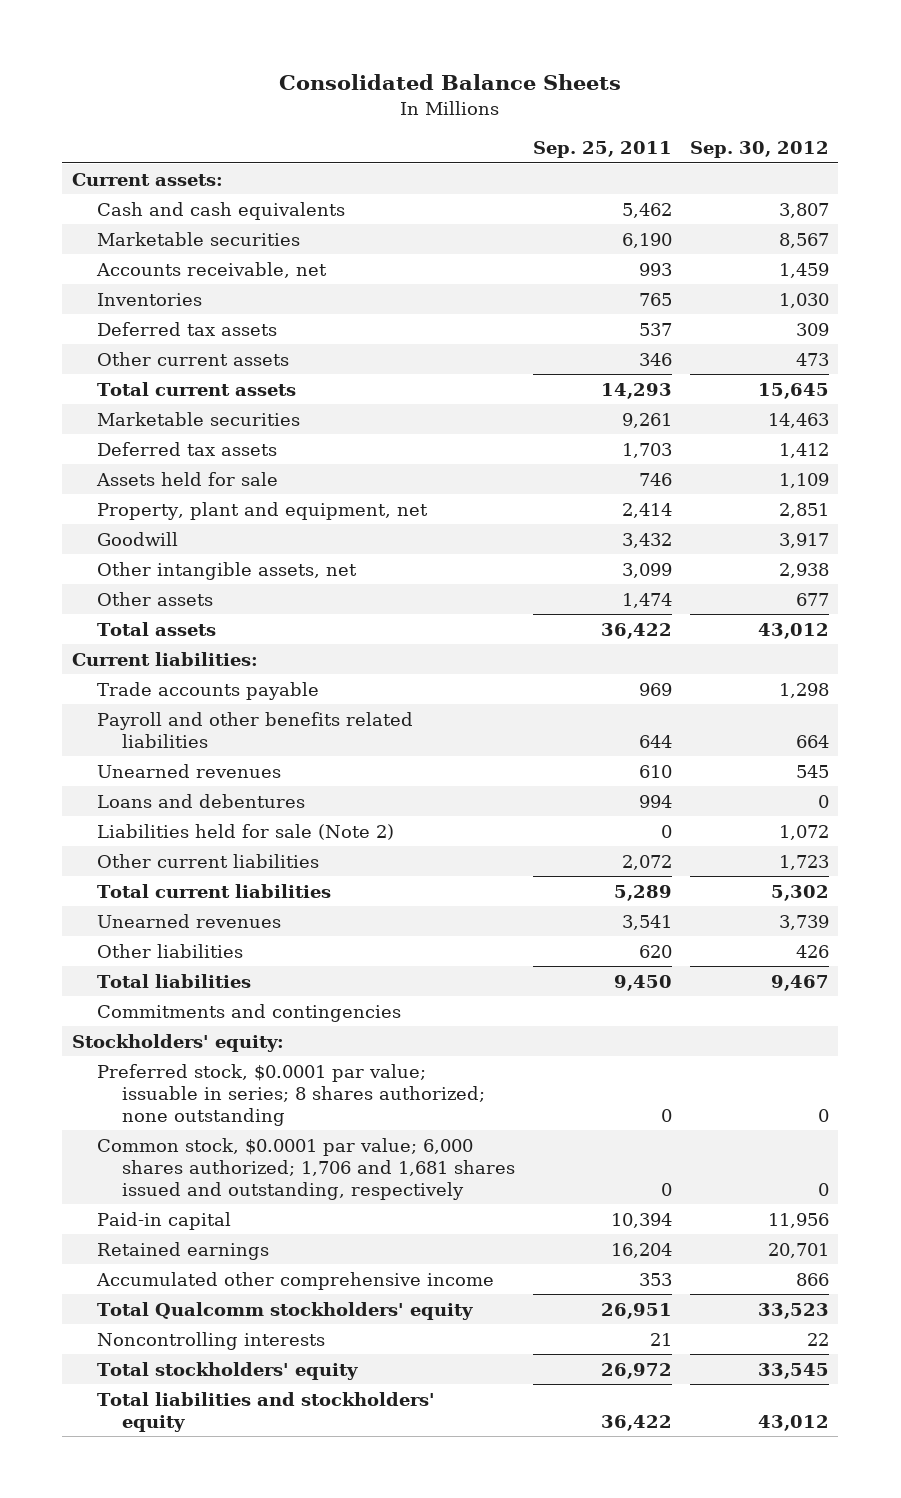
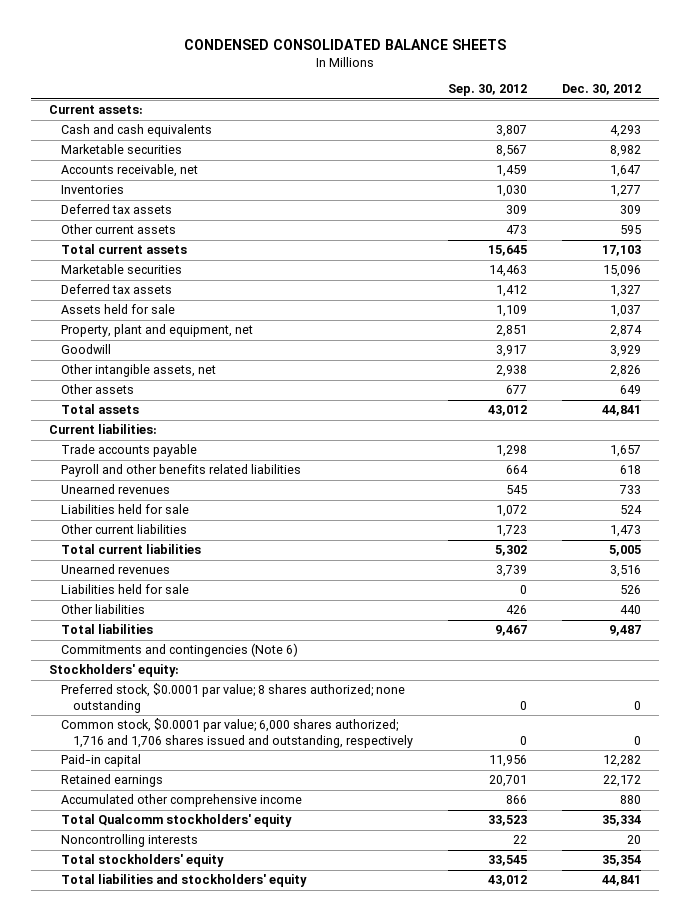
[279,74,622,91] Consolidated Balance Sheets -> [184,39,507,51] CONDENSED CONSOLIDATED BALANCE SHEETS
[532,141,672,159] Sep. 25, 2011 -> none
none -> [562,84,642,96] Dec. 30, 2012
[96,793,305,808] Loans and debentures -> none
[96,823,394,840] Liabilities held for sale (Note 2) -> [60,504,189,515] Liabilities held for sale
none -> [60,584,189,595] Liabilities held for sale
[96,1003,401,1022] Commitments and contingencies -> [60,643,298,658] Commitments and contingencies (Note 6)
[96,1063,485,1126] Preferred stock, $0.0001 par value; issuable in series; 8 shares authorized; none outstanding -> [60,683,405,714] Preferred stock, $0.0001 par value; 8 shares authorized; none outstanding
[96,1137,515,1200] Common stock, $0.0001 par value; 6,000 shares authorized; 1,706 and 1,681 shares issued and outstanding, respectively -> [60,718,413,749] Common stock, $0.0001 par value; 6,000 shares authorized; 1,716 and 1,706 shares issued and outstanding, respectively

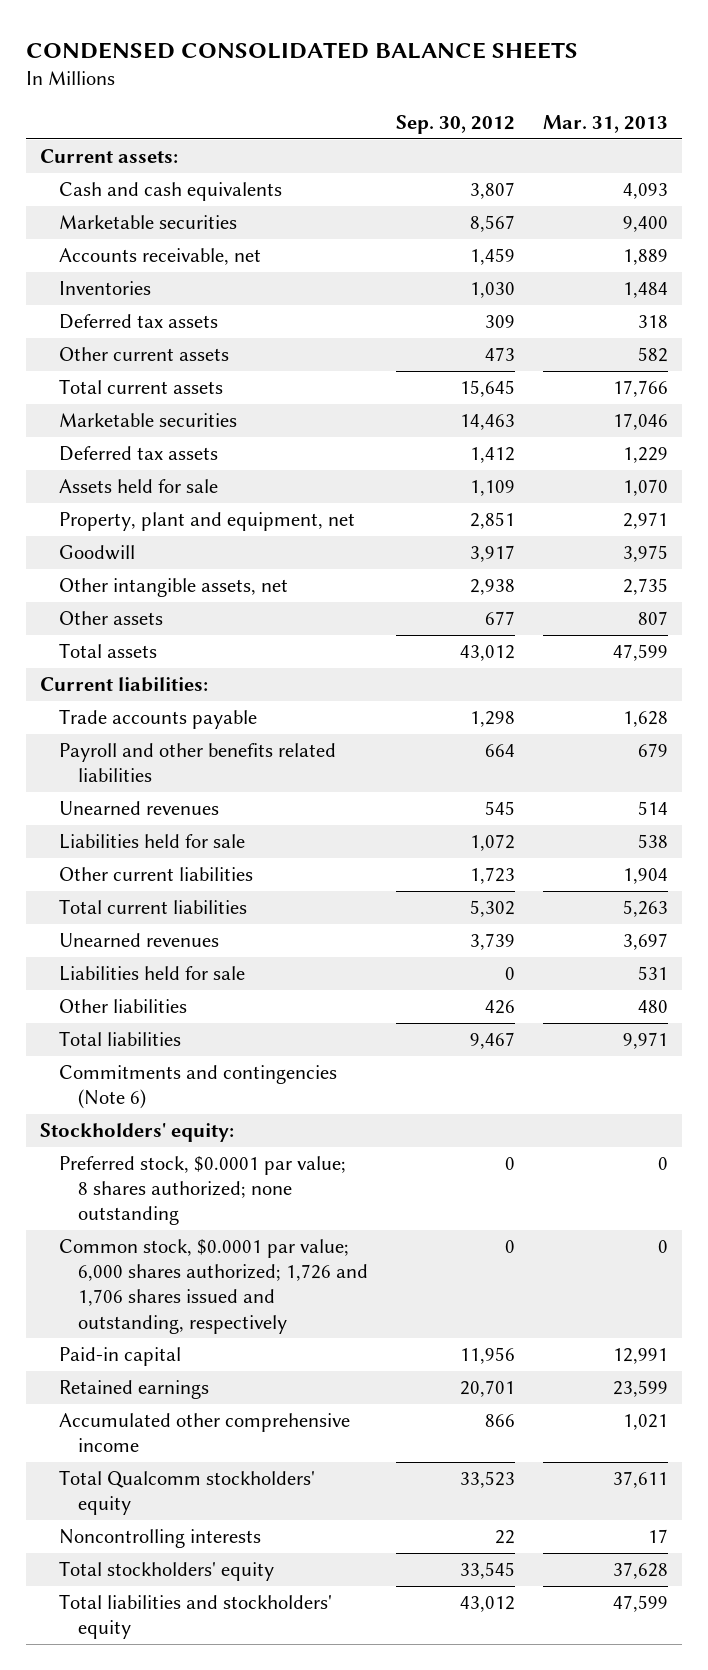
[562,84,642,96] Dec. 30, 2012 -> none
none -> [542,114,668,133] Mar. 31, 2013
[60,718,413,749] Common stock, $0.0001 par value; 6,000 shares authorized; 1,716 and 1,706 shares issued and outstanding, respectively -> [59,1239,369,1334] Common stock, $0.0001 par value; 6,000 shares authorized; 1,726 and 1,706 shares issued and outstanding, respectively

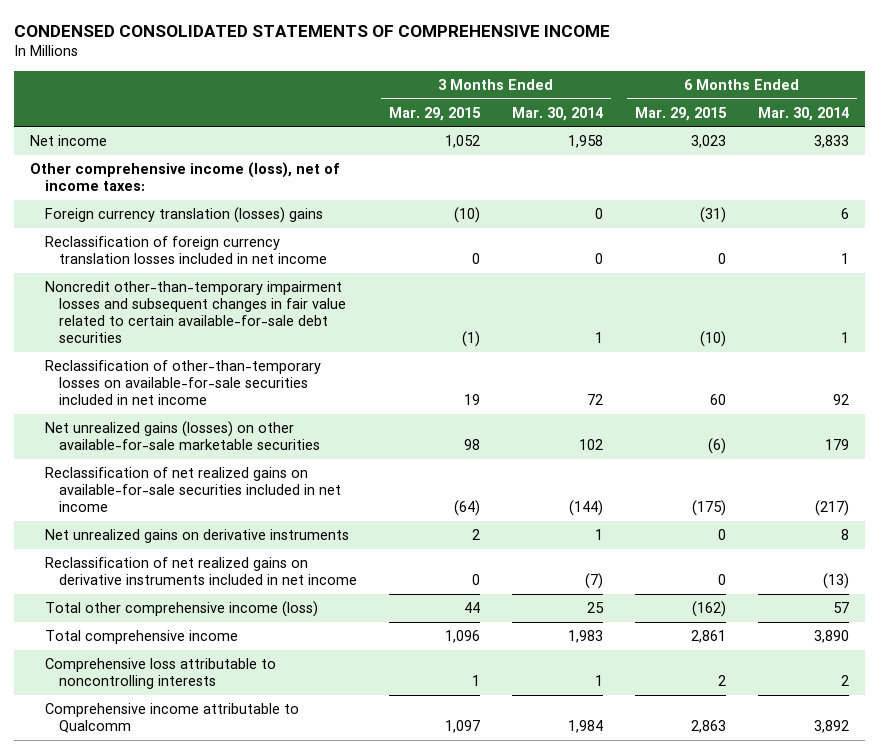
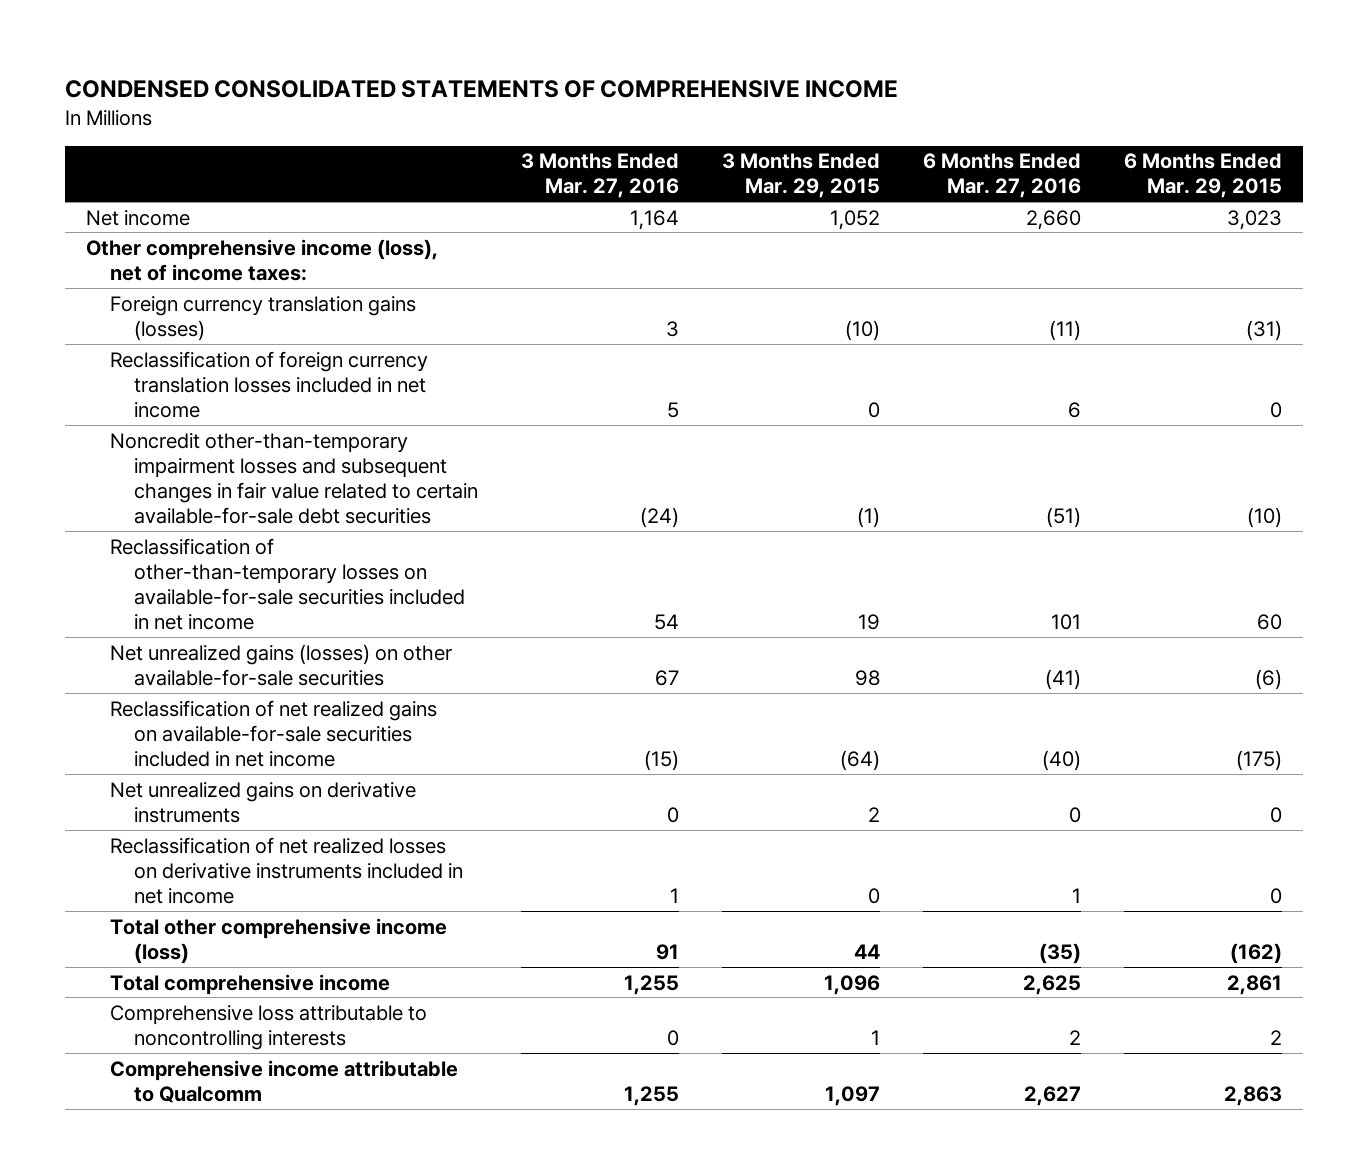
[512,106,604,121] Mar. 30, 2014 -> none
[757,106,849,121] Mar. 30, 2014 -> none
none -> [521,153,680,199] 3 Months Ended Mar. 27, 2016
none -> [922,153,1081,199] 6 Months Ended Mar. 27, 2016
[44,207,323,224] Foreign currency translation (losses) gains -> [110,295,417,341] Foreign currency translation gains (losses)
[44,421,321,451] Net unrealized gains (losses) on other available-for-sale marketable securities -> [110,643,453,686] Net unrealized gains (losses) on other available-for-sale securities
[44,557,358,586] Reclassification of net realized gains on derivative instruments included in net income -> [110,836,464,905] Reclassification of net realized losses on derivative instruments included in net income

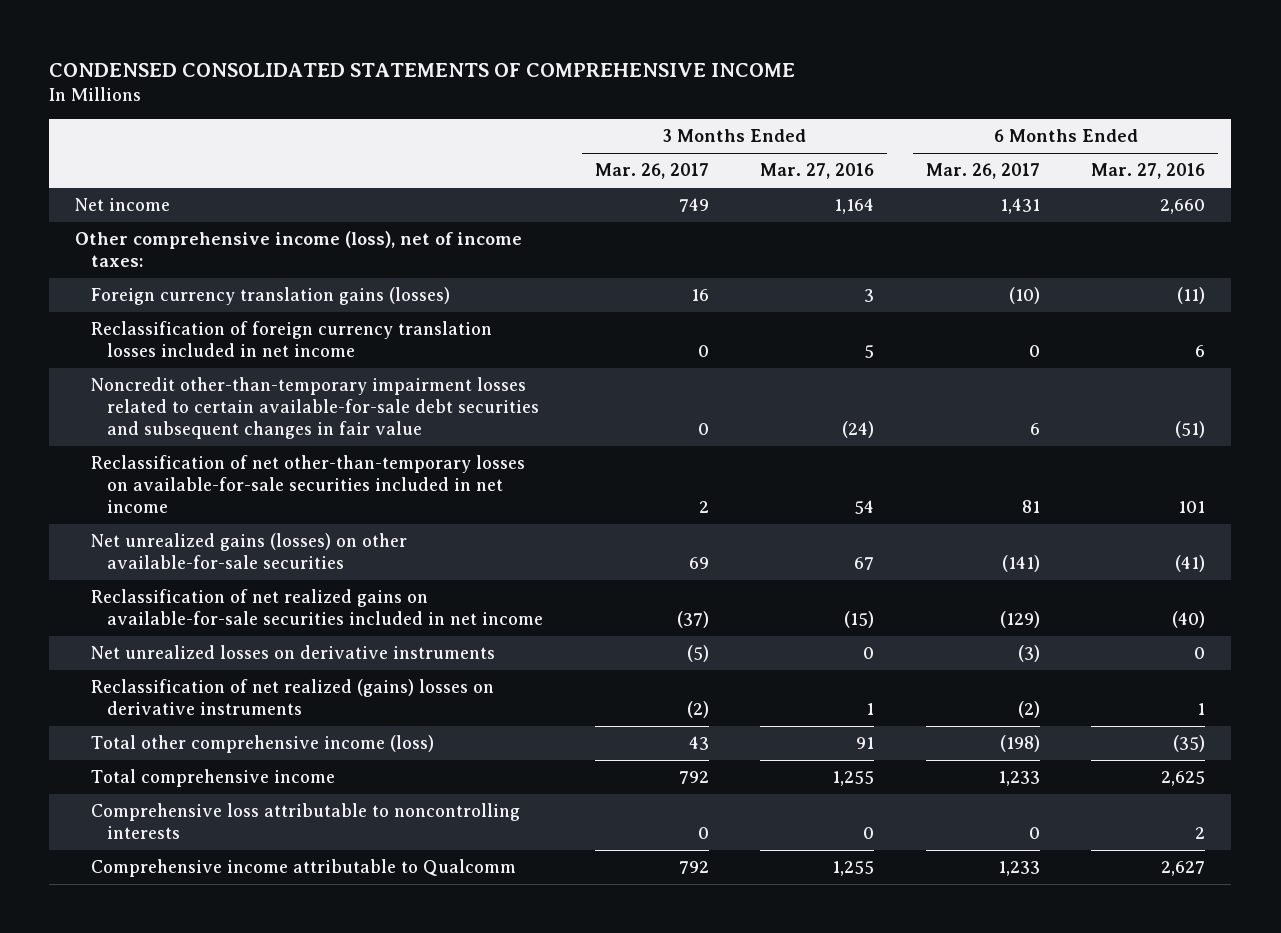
[722,153,881,199] 3 Months Ended Mar. 29, 2015 -> none
[1123,153,1282,199] 6 Months Ended Mar. 29, 2015 -> none
none -> [594,163,709,180] Mar. 26, 2017
none -> [925,163,1040,180] Mar. 26, 2017
[110,432,479,525] Noncredit other-than-temporary impairment losses and subsequent changes in fair value related to certain available-for-sale debt securities -> [91,377,540,439] Noncredit other-than-temporary impairment losses related to certain available-for-sale debt securities and subsequent changes in fair value
[110,537,466,631] Reclassification of other-than-temporary losses on available-for-sale securities included in net income -> [91,455,526,513] Reclassification of net other-than-temporary losses on available-for-sale securities included in net income
[110,781,417,823] Net unrealized gains on derivative instruments -> [91,645,496,660] Net unrealized losses on derivative instruments
[110,836,464,905] Reclassification of net realized losses on derivative instruments included in net income -> [91,679,495,716] Reclassification of net realized (gains) losses on derivative instruments

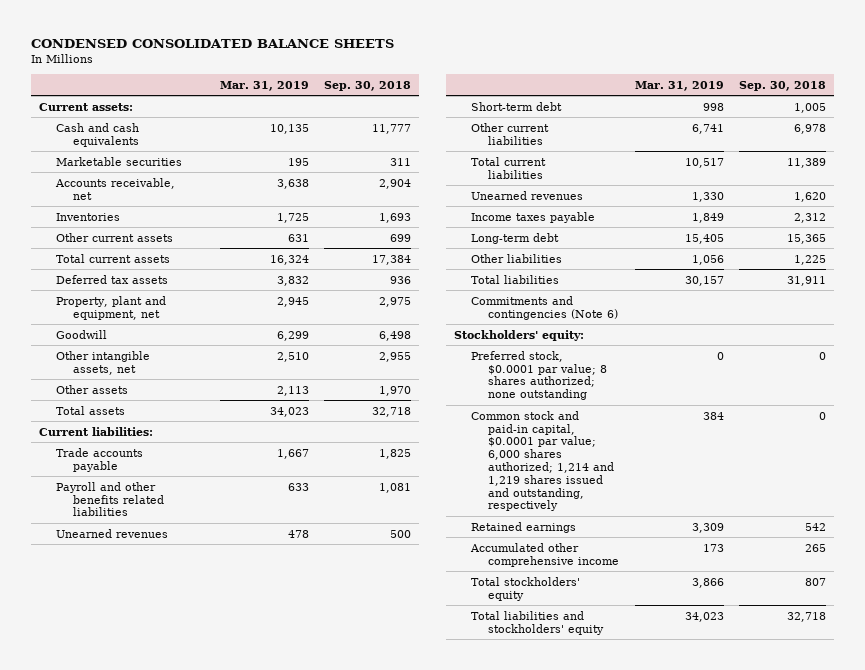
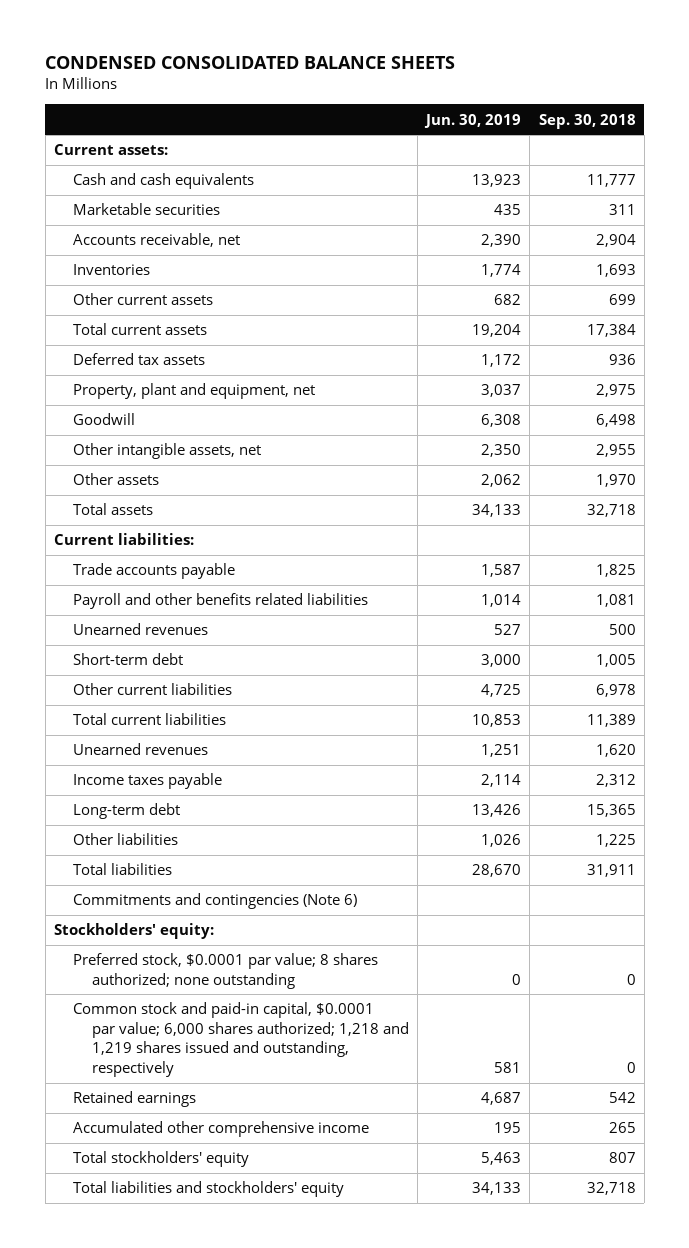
[219,80,309,91] Mar. 31, 2019 -> none
none -> [424,113,522,128] Jun. 30, 2019
[471,410,615,512] Common stock and paid-in capital, $0.0001 par value; 6,000 shares authorized; 1,214 and 1,219 shares issued and outstanding, respectively -> [72,1002,409,1077] Common stock and paid-in capital, $0.0001 par value; 6,000 shares authorized; 1,218 and 1,219 shares issued and outstanding, respectively

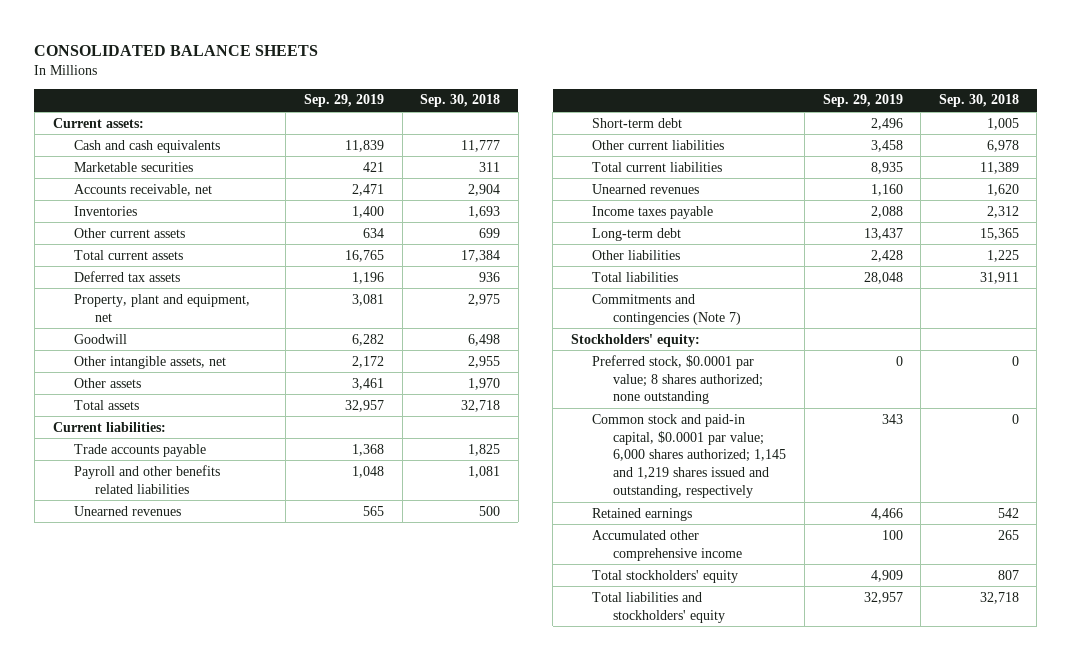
[45,55,456,69] CONDENSED CONSOLIDATED BALANCE SHEETS -> [34,45,319,57] CONSOLIDATED BALANCE SHEETS
[424,113,522,128] Jun. 30, 2019 -> none
none -> [304,94,385,108] Sep. 29, 2019
[72,893,357,910] Commitments and contingencies (Note 6) -> [592,293,742,325] Commitments and contingencies (Note 7)
[72,1002,409,1077] Common stock and paid-in capital, $0.0001 par value; 6,000 shares authorized; 1,218 and 1,219 shares issued and outstanding, respectively -> [592,413,787,498] Common stock and paid-in capital, $0.0001 par value; 6,000 shares authorized; 1,145 and 1,219 shares issued and outstanding, respectively

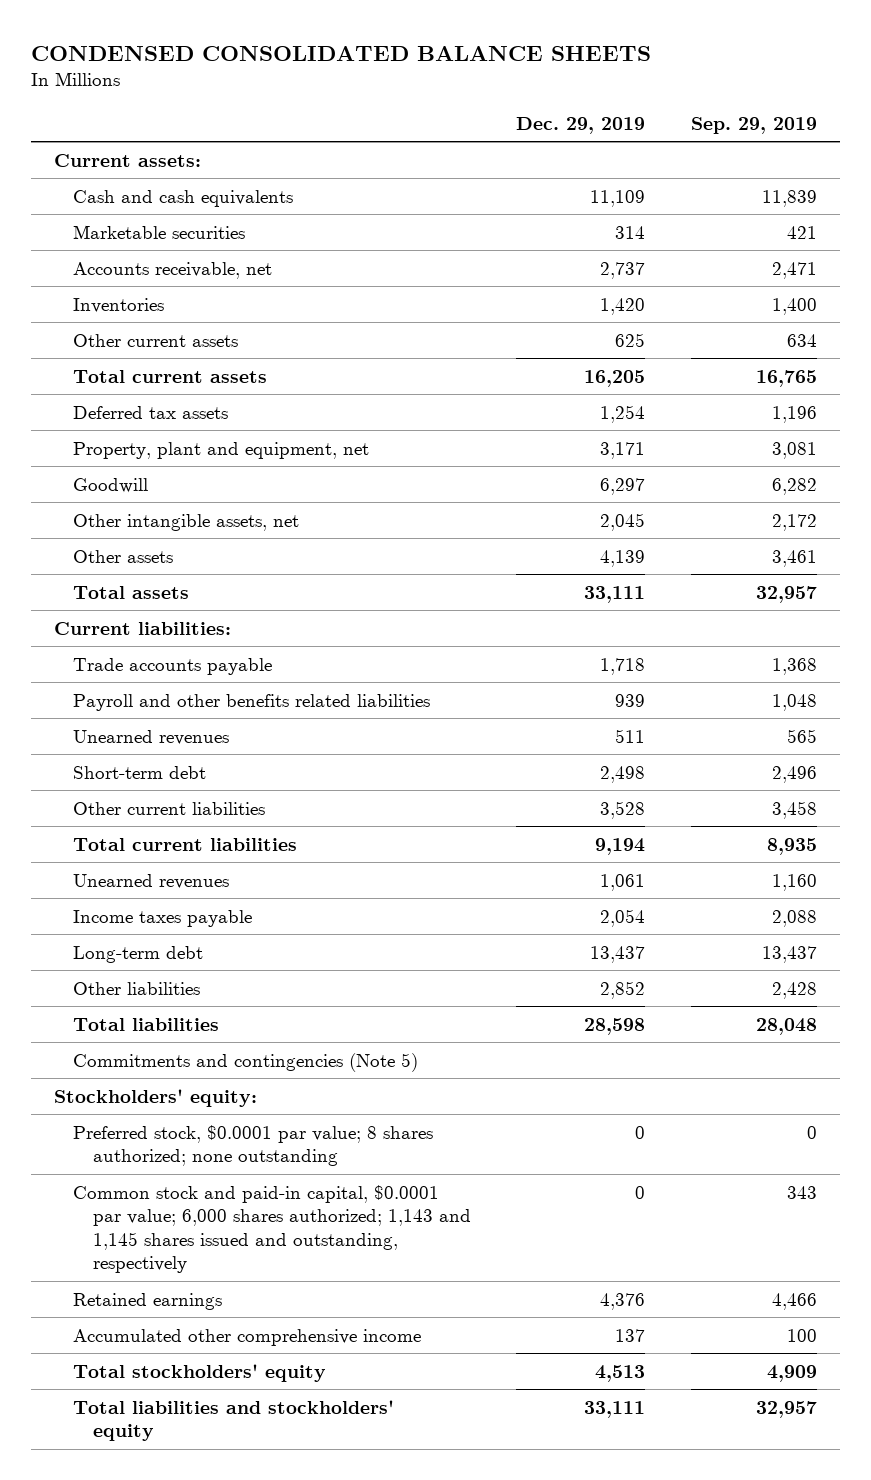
[34,45,319,57] CONSOLIDATED BALANCE SHEETS -> [31,45,652,61] CONDENSED CONSOLIDATED BALANCE SHEETS
[420,94,501,108] Sep. 30, 2018 -> none
none -> [516,116,646,134] Dec. 29, 2019
[592,293,742,325] Commitments and contingencies (Note 7) -> [73,1052,419,1072] Commitments and contingencies (Note 5)
[592,413,787,498] Common stock and paid-in capital, $0.0001 par value; 6,000 shares authorized; 1,145 and 1,219 shares issued and outstanding, respectively -> [73,1184,471,1274] Common stock and paid-in capital, $0.0001 par value; 6,000 shares authorized; 1,143 and 1,145 shares issued and outstanding, respectively

